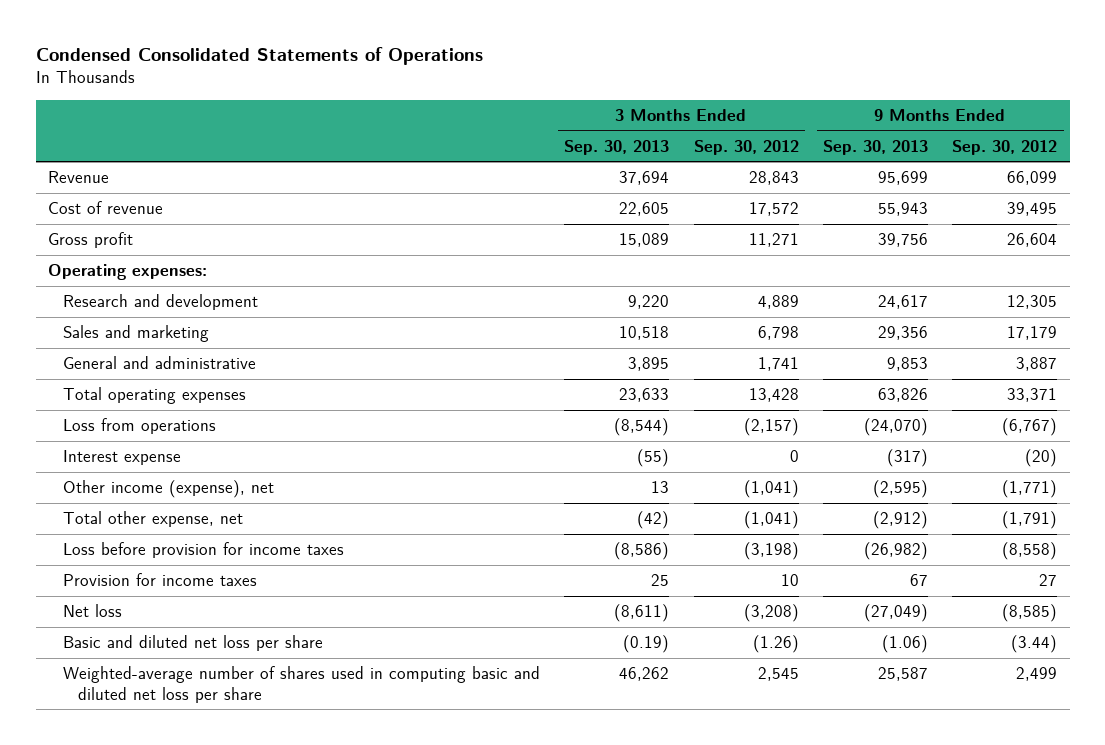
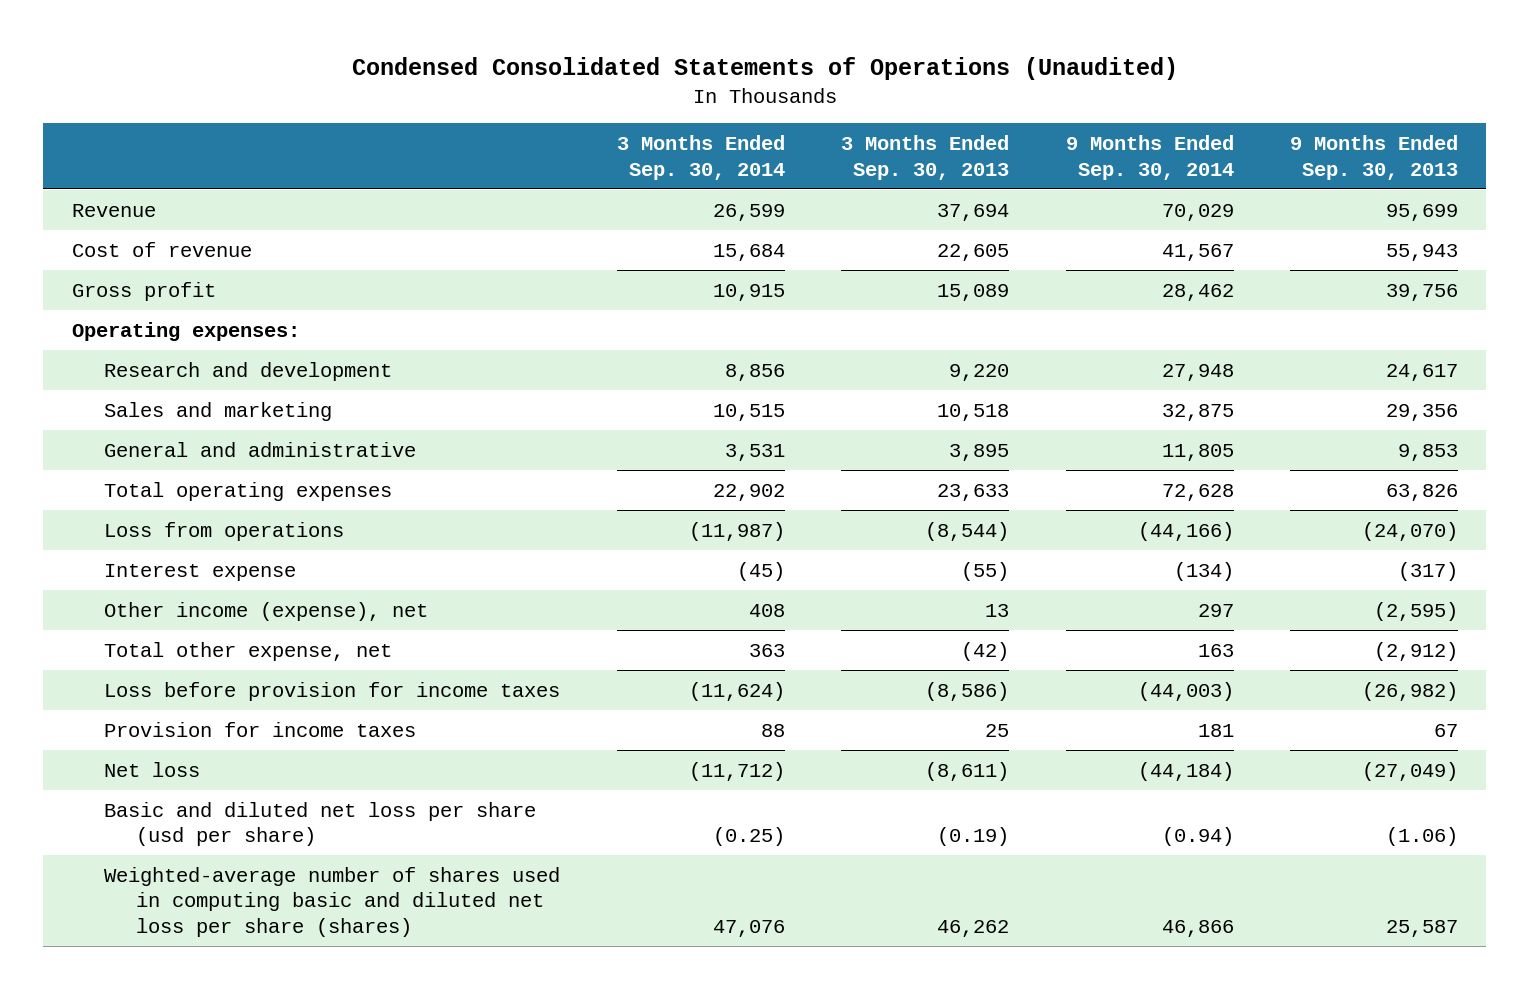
[35,47,483,66] Condensed Consolidated Statements of Operations -> [351,57,1178,81] Condensed Consolidated Statements of Operations (Unaudited)
[693,139,799,155] Sep. 30, 2012 -> none
[952,139,1058,155] Sep. 30, 2012 -> none
none -> [616,135,785,180] 3 Months Ended Sep. 30, 2014
none -> [1065,135,1234,180] 9 Months Ended Sep. 30, 2014
[62,635,323,652] Basic and diluted net loss per share -> [103,801,536,847] Basic and diluted net loss per share (usd per share)
[62,666,540,703] Weighted-average number of shares used in computing basic and diluted net loss per share -> [103,866,560,938] Weighted-average number of shares used in computing basic and diluted net loss per share (shares)

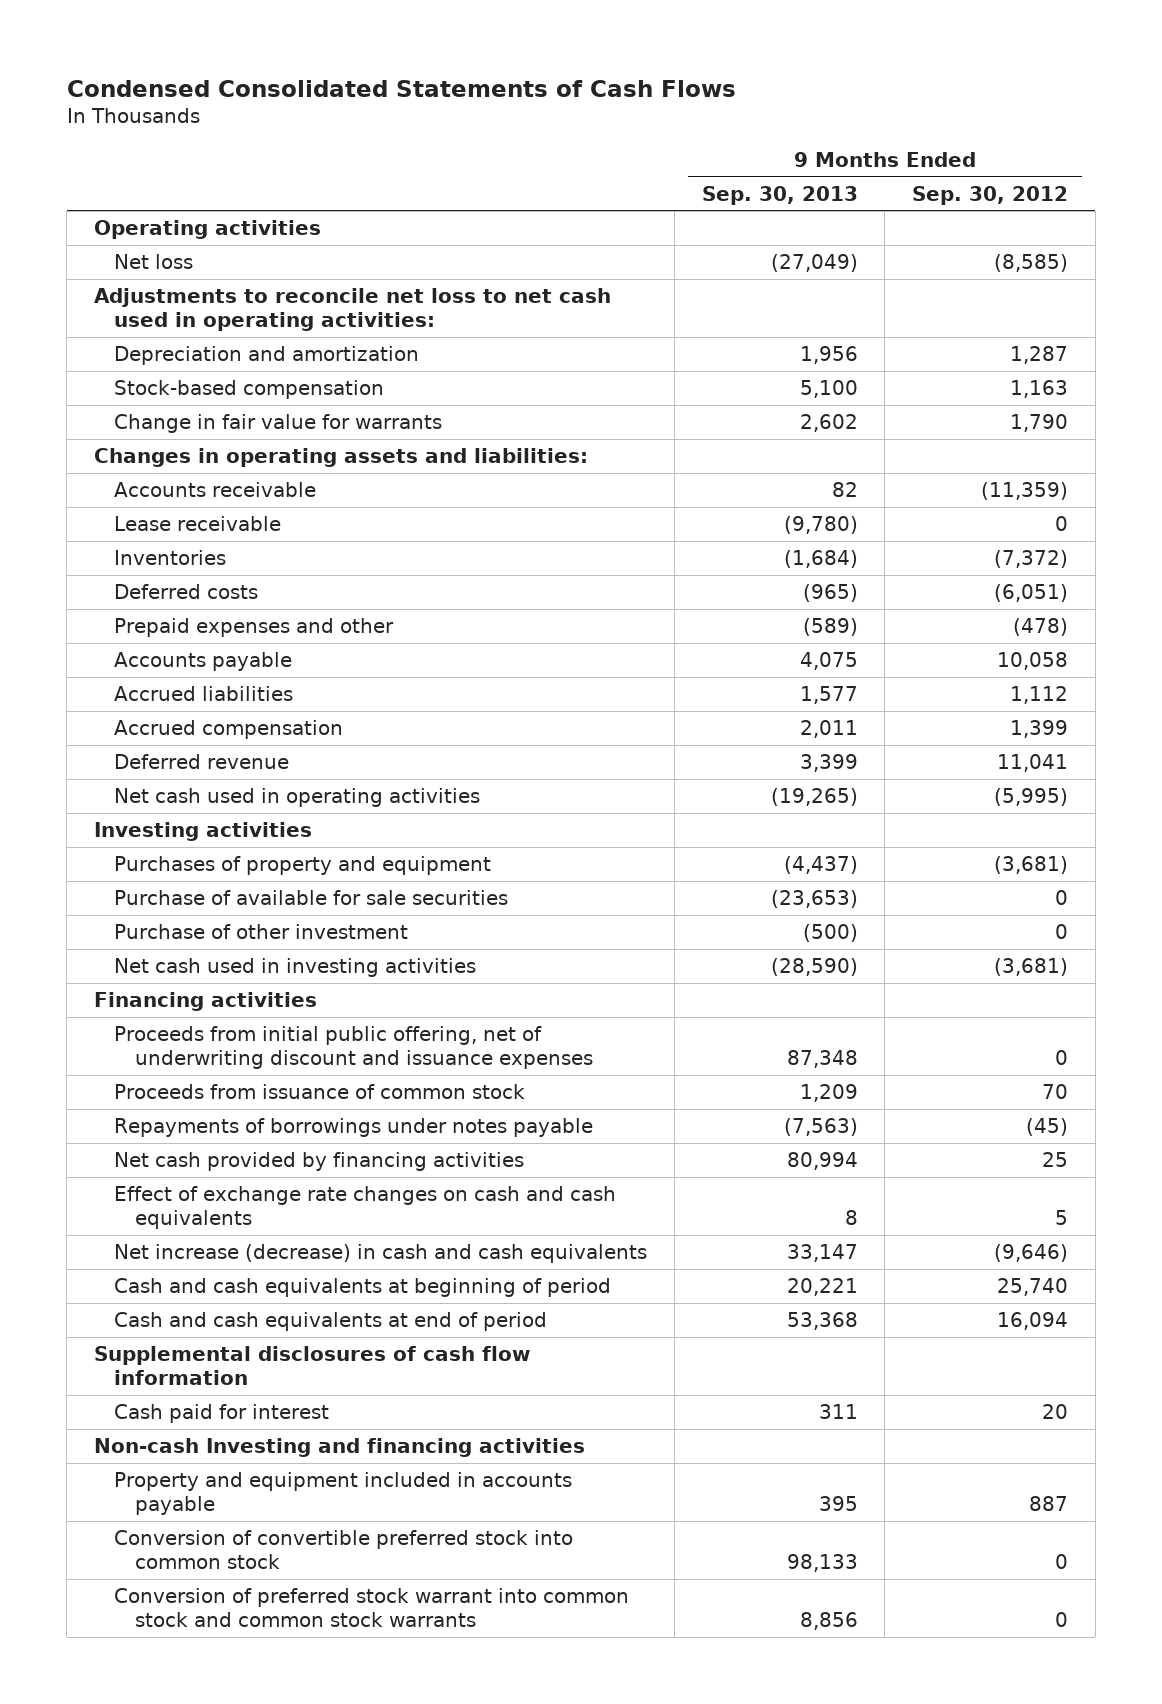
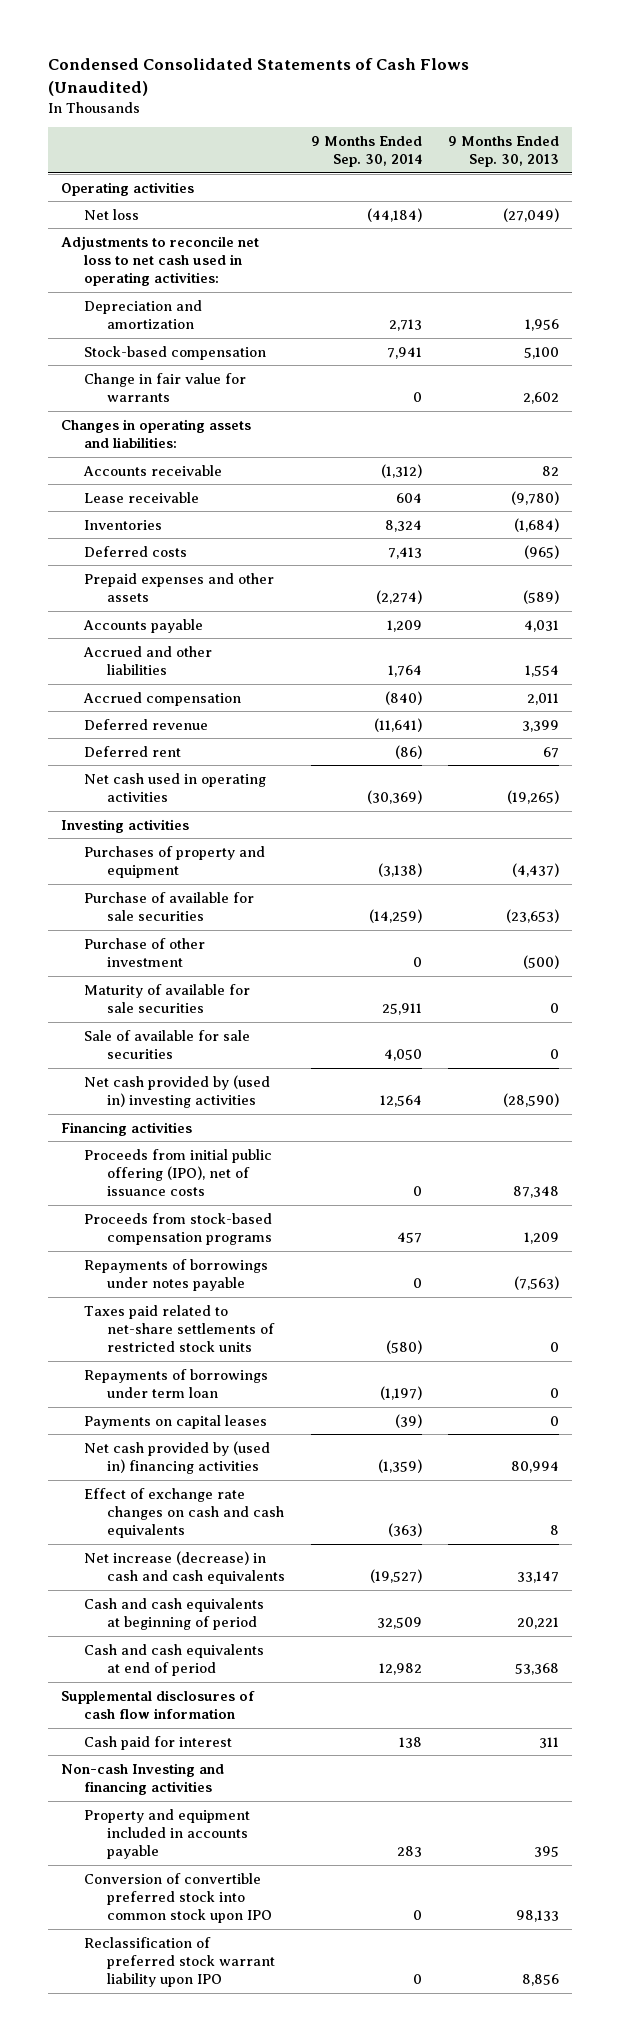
[66,79,736,97] Condensed Consolidated Statements of Cash Flows -> [47,58,469,96] Condensed Consolidated Statements of Cash Flows (Unaudited)
[912,185,1069,205] Sep. 30, 2012 -> none
none -> [310,135,422,168] 9 Months Ended Sep. 30, 2014
[114,618,395,638] Prepaid expenses and other -> [83,572,274,602] Prepaid expenses and other assets
[799,652,858,671] 4,075 -> [523,619,559,632] 4,031
[114,686,294,702] Accrued liabilities -> [82,645,212,675] Accrued and other liabilities
[799,686,858,705] 1,577 -> [524,664,559,677] 1,554
none -> [83,745,181,757] Deferred rent
none -> [83,983,250,1013] Maturity of available for sale securities
none -> [83,1029,250,1059] Sale of available for sale securities
[114,958,477,978] Net cash used in investing activities -> [83,1074,270,1108] Net cash provided by (used in) investing activities
[114,1026,593,1070] Proceeds from initial public offering, net of underwriting discount and issuance expenses -> [83,1148,272,1197] Proceeds from initial public offering (IPO), net of issuance costs
[114,1084,526,1100] Proceeds from issuance of common stock -> [83,1212,272,1245] Proceeds from stock-based compensation programs
none -> [83,1304,275,1353] Taxes paid related to net-share settlements of restricted stock units
none -> [83,1368,268,1398] Repayments of borrowings under term loan
none -> [83,1414,267,1429] Payments on capital leases
[114,1152,525,1172] Net cash provided by financing activities -> [83,1440,270,1474] Net cash provided by (used in) financing activities
[114,1530,574,1570] Conversion of convertible preferred stock into common stock -> [83,1872,272,1924] Conversion of convertible preferred stock into common stock upon IPO
[114,1588,630,1628] Conversion of preferred stock warrant into common stock and common stock warrants -> [83,1936,275,1988] Reclassification of preferred stock warrant liability upon IPO

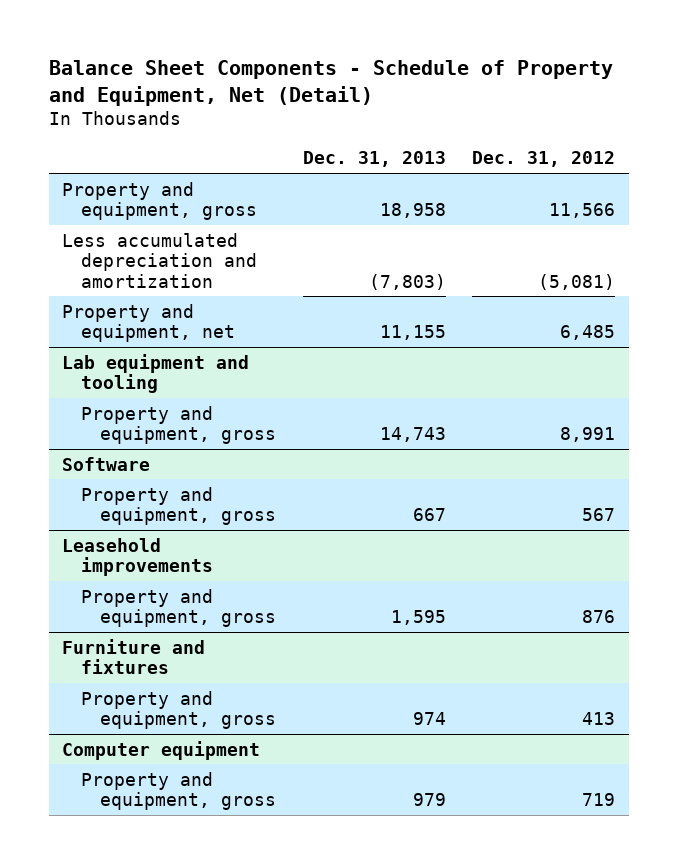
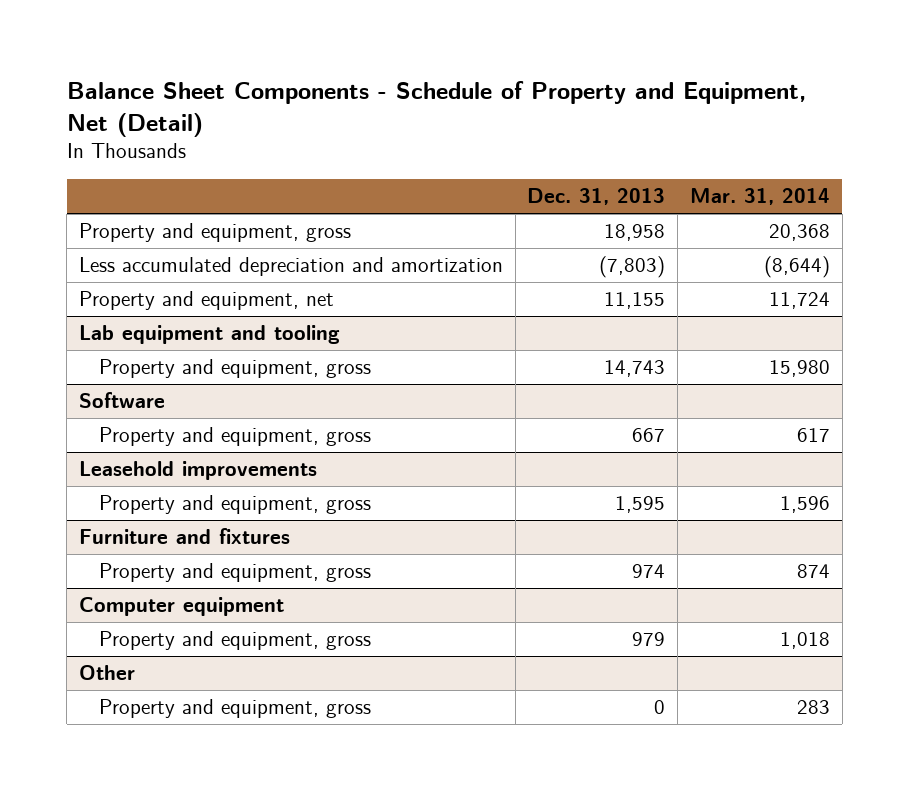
[472,151,616,168] Dec. 31, 2012 -> none
none -> [689,188,830,206] Mar. 31, 2014
none -> [78,665,135,681] Other
none -> [99,699,372,719] Property and equipment, gross

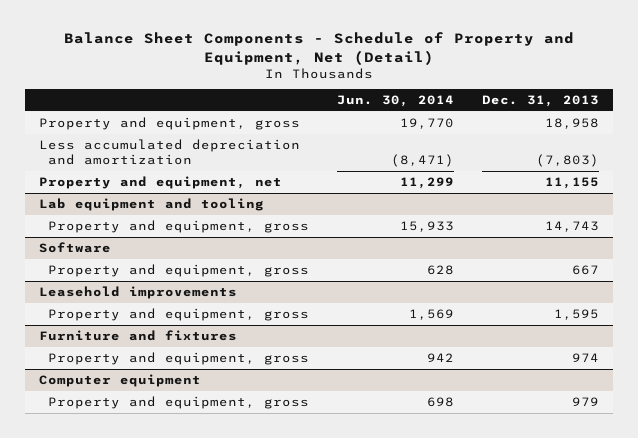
[689,188,830,206] Mar. 31, 2014 -> none
none -> [336,95,454,108] Jun. 30, 2014
[78,665,135,681] Other -> none
[99,699,372,719] Property and equipment, gross -> none

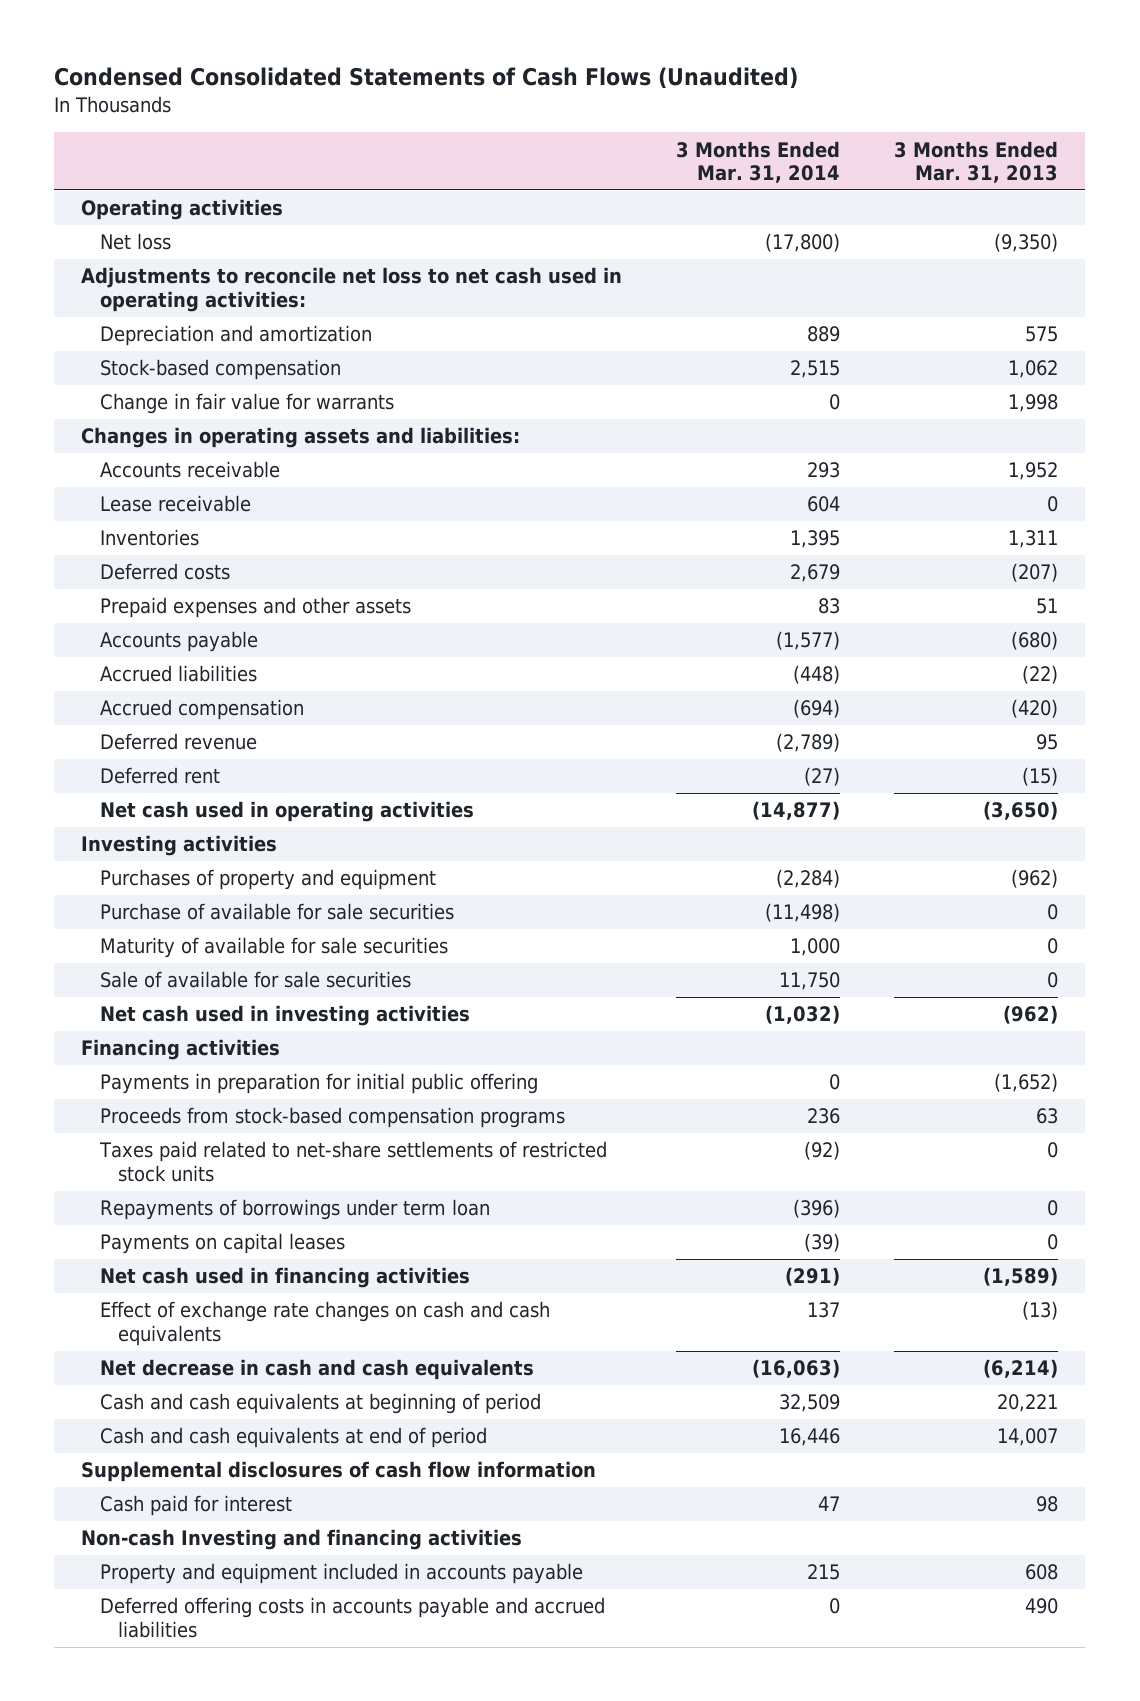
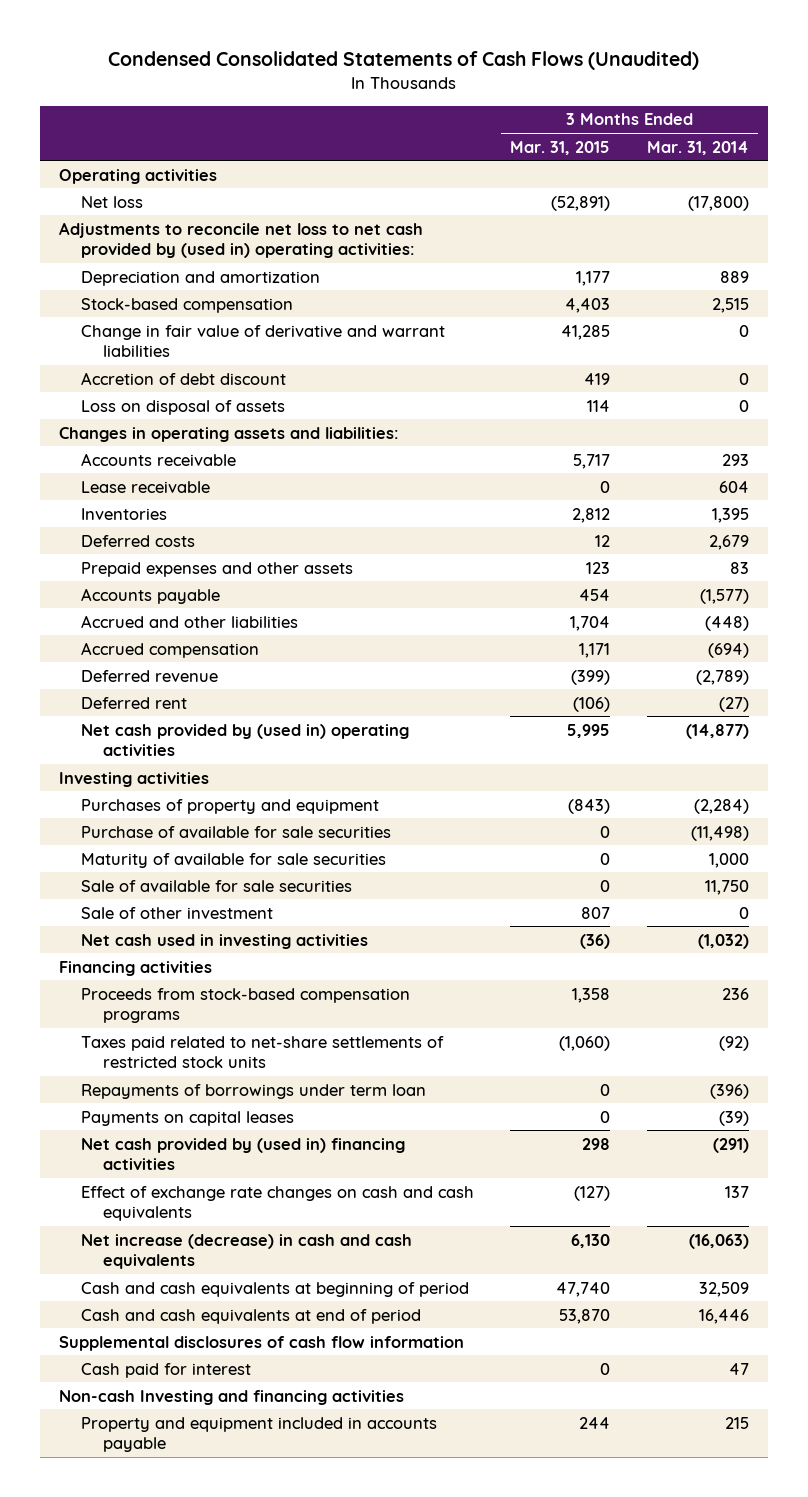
[894,140,1059,183] 3 Months Ended Mar. 31, 2013 -> none
none -> [510,140,611,155] Mar. 31, 2015
[81,267,623,312] Adjustments to reconcile net loss to net cash used in operating activities: -> [58,221,423,259] Adjustments to reconcile net loss to net cash provided by (used in) operating activities:
[99,393,394,415] Change in fair value for warrants -> [80,324,445,358] Change in fair value of derivative and warrant liabilities
none -> [80,371,286,385] Accretion of debt discount
none -> [80,399,285,415] Loss on disposal of assets
[99,665,257,683] Accrued liabilities -> [80,614,298,628] Accrued and other liabilities
[99,801,474,823] Net cash used in operating activities -> [80,723,409,757] Net cash provided by (used in) operating activities
none -> [80,906,273,919] Sale of other investment
[99,1073,538,1095] Payments in preparation for initial public offering -> none
[99,1267,470,1289] Net cash used in financing activities -> [80,1137,405,1171] Net cash provided by (used in) financing activities
[99,1359,534,1381] Net decrease in cash and cash equivalents -> [80,1233,412,1270] Net increase (decrease) in cash and cash equivalents
[99,1597,605,1638] Deferred offering costs in accounts payable and accrued liabilities -> none

